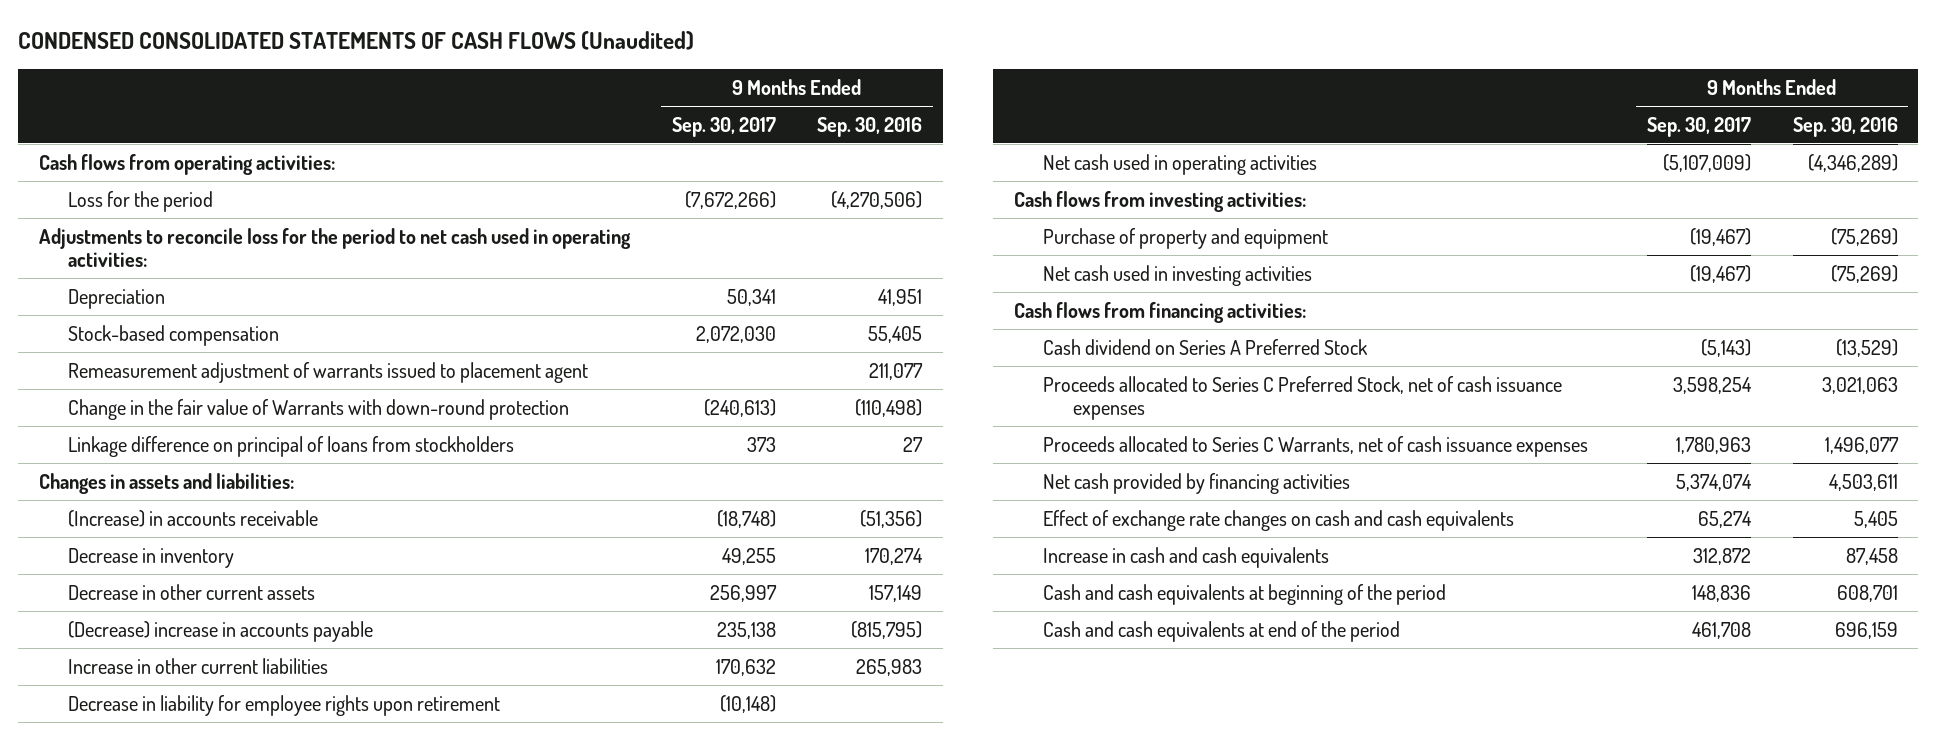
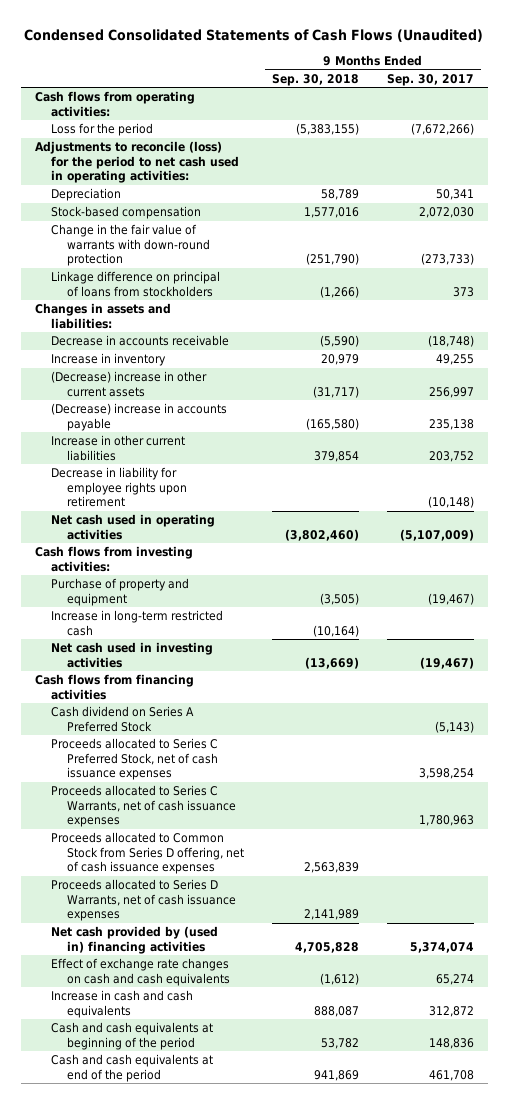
[18,31,695,51] CONDENSED CONSOLIDATED STATEMENTS OF CASH FLOWS (Unaudited) -> [24,28,484,42] Condensed Consolidated Statements of Cash Flows (Unaudited)
[817,116,923,137] Sep. 30, 2016 -> none
none -> [271,73,359,86] Sep. 30, 2018
[39,227,632,268] Adjustments to reconcile loss for the period to net cash used in operating activities: -> [34,141,239,184] Adjustments to reconcile (loss) for the period to net cash used in operating activities:
[68,361,589,383] Remeasurement adjustment of warrants issued to placement agent -> none
[68,398,570,420] Change in the fair value of Warrants with down-round protection -> [50,224,210,267] Change in the fair value of warrants with down-round protection
[703,398,776,417] (240,613) -> [421,253,475,266] (273,733)
[68,509,319,527] (Increase) in accounts receivable -> [50,335,229,347] Decrease in accounts receivable
[68,547,235,568] Decrease in inventory -> [50,353,166,367] Increase in inventory
[68,583,316,600] Decrease in other current assets -> [50,371,207,397] (Decrease) increase in other current assets
[715,658,776,676] 170,632 -> [429,450,475,462] 203,752
none -> [50,610,223,636] Increase in long-term restricted cash
[1014,301,1307,323] Cash flows from financing activities: -> [34,674,194,700] Cash flows from financing activities
none -> [50,832,244,875] Proceeds allocated to Common Stock from Series D offering, net of cash issuance expenses
none -> [50,879,236,922] Proceeds allocated to Series D Warrants, net of cash issuance expenses
[1043,472,1351,494] Net cash provided by financing activities -> [50,926,218,954] Net cash provided by (used in) financing activities

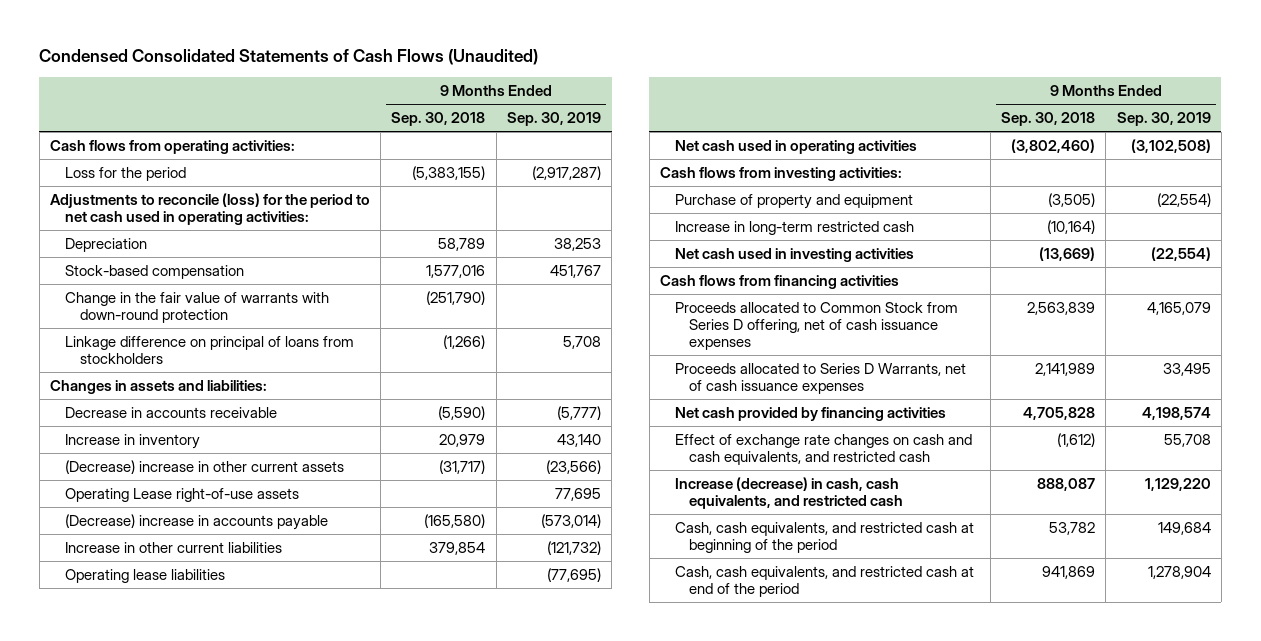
[387,73,475,86] Sep. 30, 2017 -> none
none -> [506,112,601,127] Sep. 30, 2019
none -> [64,487,299,502] Operating Lease right-of-use assets
[50,467,187,508] Decrease in liability for employee rights upon retirement -> none
none -> [64,568,225,583] Operating lease liabilities
[50,706,194,732] Cash dividend on Series A Preferred Stock -> none
[50,738,218,781] Proceeds allocated to Series C Preferred Stock, net of cash issuance expenses -> none
[50,785,236,828] Proceeds allocated to Series C Warrants, net of cash issuance expenses -> none
[50,926,218,954] Net cash provided by (used in) financing activities -> [674,406,946,421] Net cash provided by financing activities
[50,958,230,986] Effect of exchange rate changes on cash and cash equivalents -> [674,433,972,466] Effect of exchange rate changes on cash and cash equivalents, and restricted cash
[50,990,193,1018] Increase in cash and cash equivalents -> [674,476,904,510] Increase (decrease) in cash, cash equivalents, and restricted cash
[50,1022,213,1050] Cash and cash equivalents at beginning of the period -> [674,521,974,554] Cash, cash equivalents, and restricted cash at beginning of the period
[50,1054,213,1082] Cash and cash equivalents at end of the period -> [674,565,974,598] Cash, cash equivalents, and restricted cash at end of the period

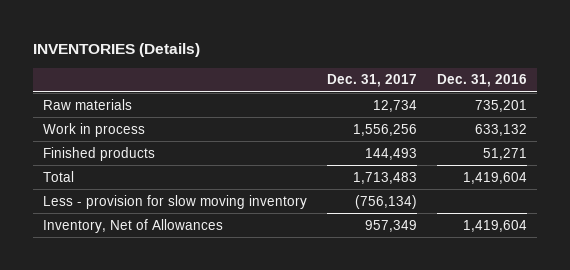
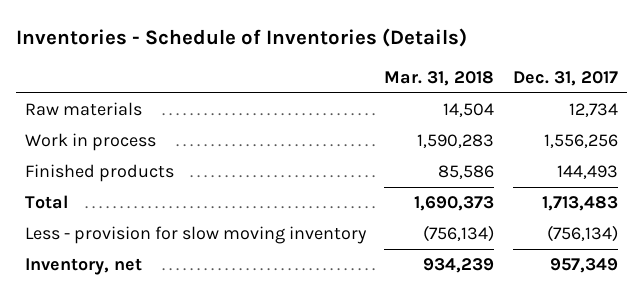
[33,43,201,58] INVENTORIES (Details) -> [16,28,468,48] Inventories - Schedule of Inventories (Details)
[437,74,528,88] Dec. 31, 2016 -> none
none -> [384,70,495,86] Mar. 31, 2018
[43,218,224,233] Inventory, Net of Allowances -> [25,258,143,276] Inventory, net

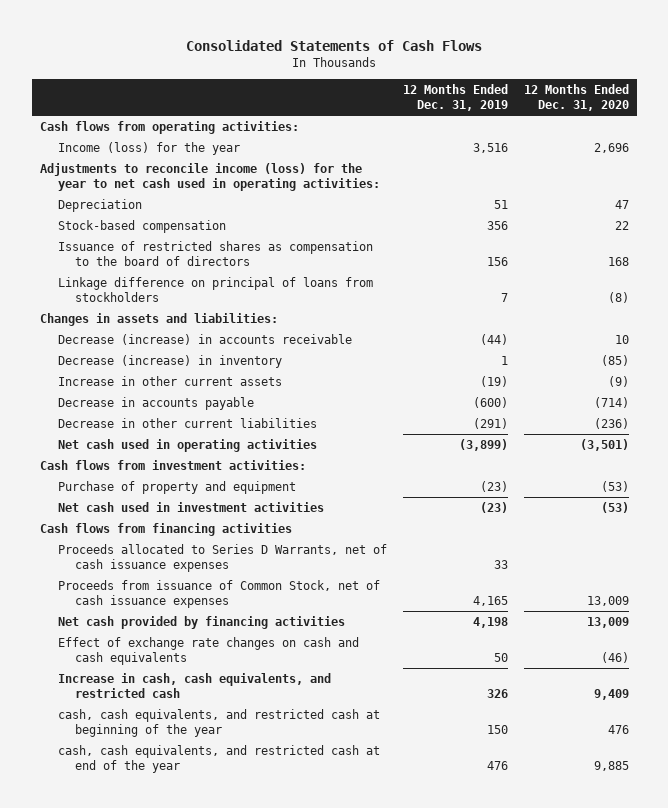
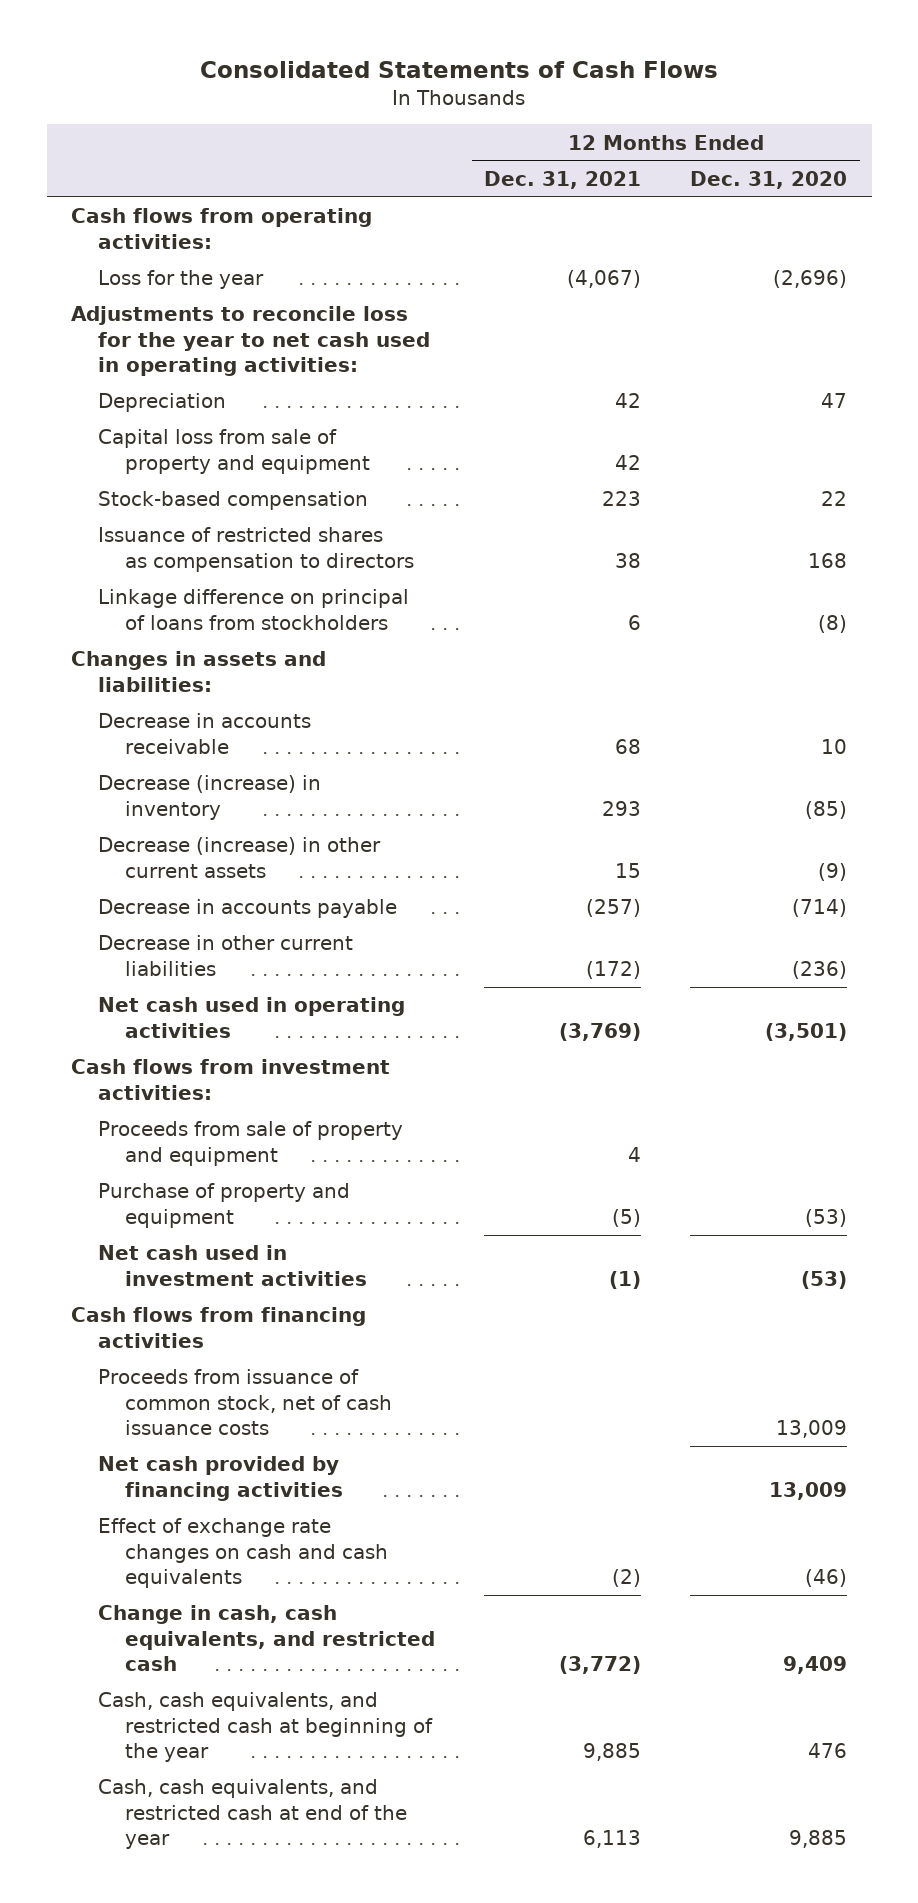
[402,83,508,112] 12 Months Ended Dec. 31, 2019 -> none
none -> [484,170,642,189] Dec. 31, 2021
[57,141,240,155] Income (loss) for the year -> [98,270,265,290] Loss for the year
[593,142,629,153] 2,696 -> [773,270,848,289] (2,696)
[39,162,380,192] Adjustments to reconcile income (loss) for the year to net cash used in operating activities: -> [71,306,431,377] Adjustments to reconcile loss for the year to net cash used in operating activities:
none -> [98,429,371,474] Capital loss from sale of property and equipment
[57,240,373,267] Issuance of restricted shares as compensation to the board of directors -> [98,527,415,572] Issuance of restricted shares as compensation to directors
[57,333,352,345] Decrease (increase) in accounts receivable -> [98,713,312,754] Decrease in accounts receivable
[57,375,282,386] Increase in other current assets -> [98,837,382,878] Decrease (increase) in other current assets
none -> [98,1121,404,1166] Proceeds from sale of property and equipment
[57,543,387,573] Proceeds allocated to Series D Warrants, net of cash issuance expenses -> none
[57,579,380,609] Proceeds from issuance of Common Stock, net of cash issuance expenses -> [98,1369,393,1436] Proceeds from issuance of common stock, net of cash issuance costs
[57,672,331,699] Increase in cash, cash equivalents, and restricted cash -> [98,1605,436,1672] Change in cash, cash equivalents, and restricted cash
[57,708,380,738] cash, cash equivalents, and restricted cash at beginning of the year -> [98,1692,434,1763] Cash, cash equivalents, and restricted cash at beginning of the year
[57,744,380,774] cash, cash equivalents, and restricted cash at end of the year -> [98,1779,408,1850] Cash, cash equivalents, and restricted cash at end of the year

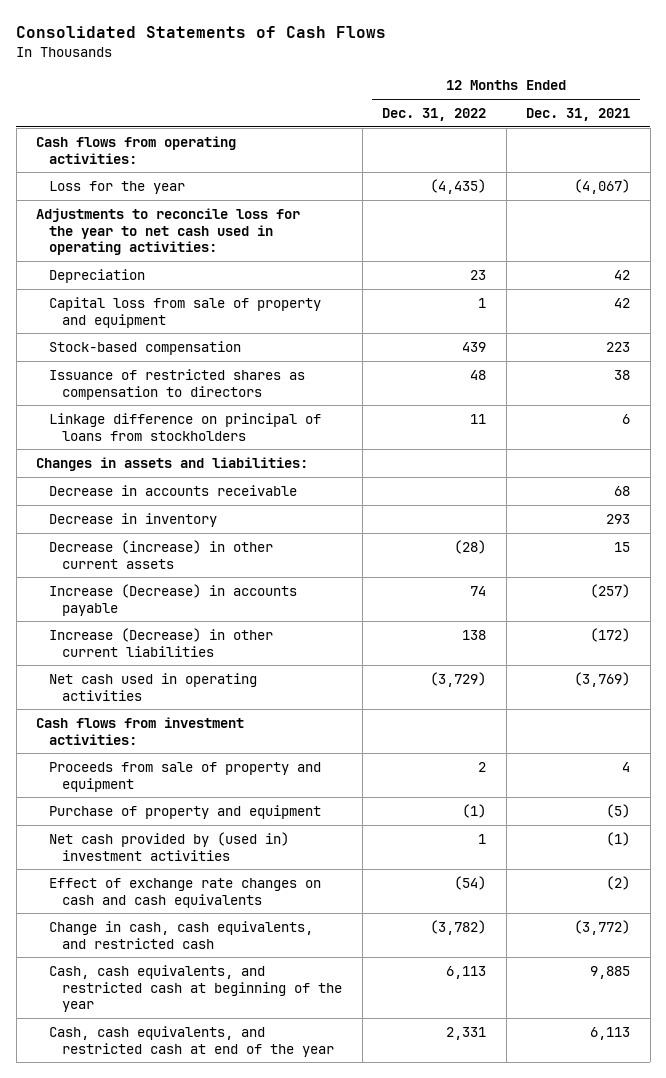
[690,170,848,189] Dec. 31, 2020 -> none
none -> [382,108,487,122] Dec. 31, 2022
[98,775,322,820] Decrease (increase) in inventory -> [49,513,218,528] Decrease in inventory
[98,899,398,919] Decrease in accounts payable -> [49,584,298,616] Increase (Decrease) in accounts payable
[98,935,354,976] Decrease in other current liabilities -> [49,628,274,657] Increase (Decrease) in other current liabilities
[71,1307,367,1348] Cash flows from financing activities -> none
[98,1369,393,1436] Proceeds from issuance of common stock, net of cash issuance costs -> none
[98,1456,344,1501] Net cash provided by financing activities -> none
[98,1245,368,1286] Net cash used in investment activities -> [49,832,290,861] Net cash provided by (used in) investment activities

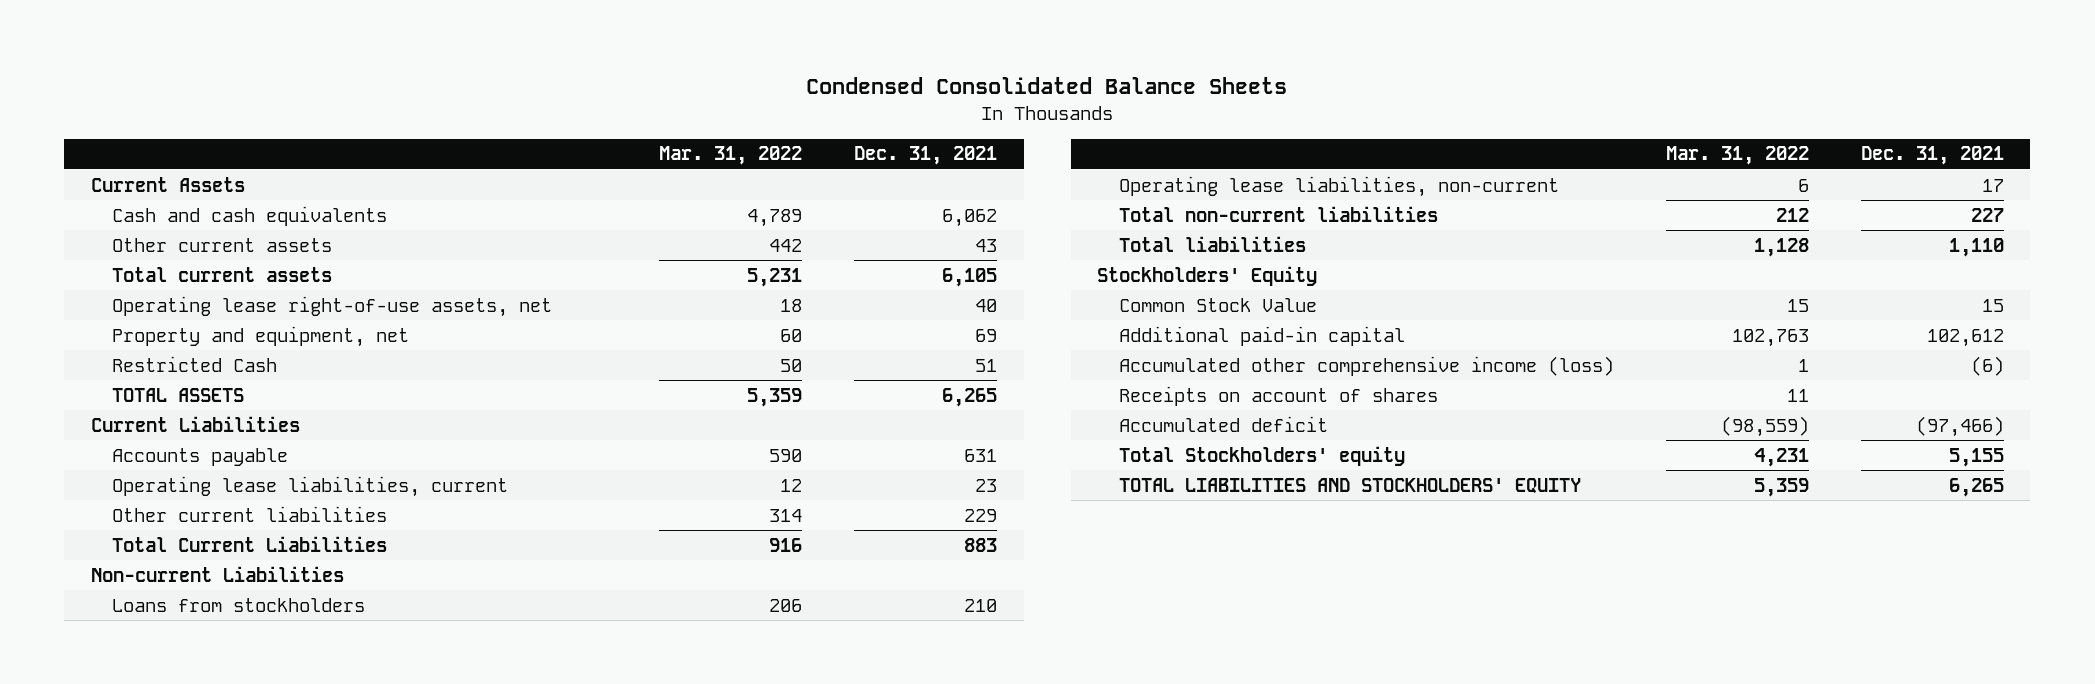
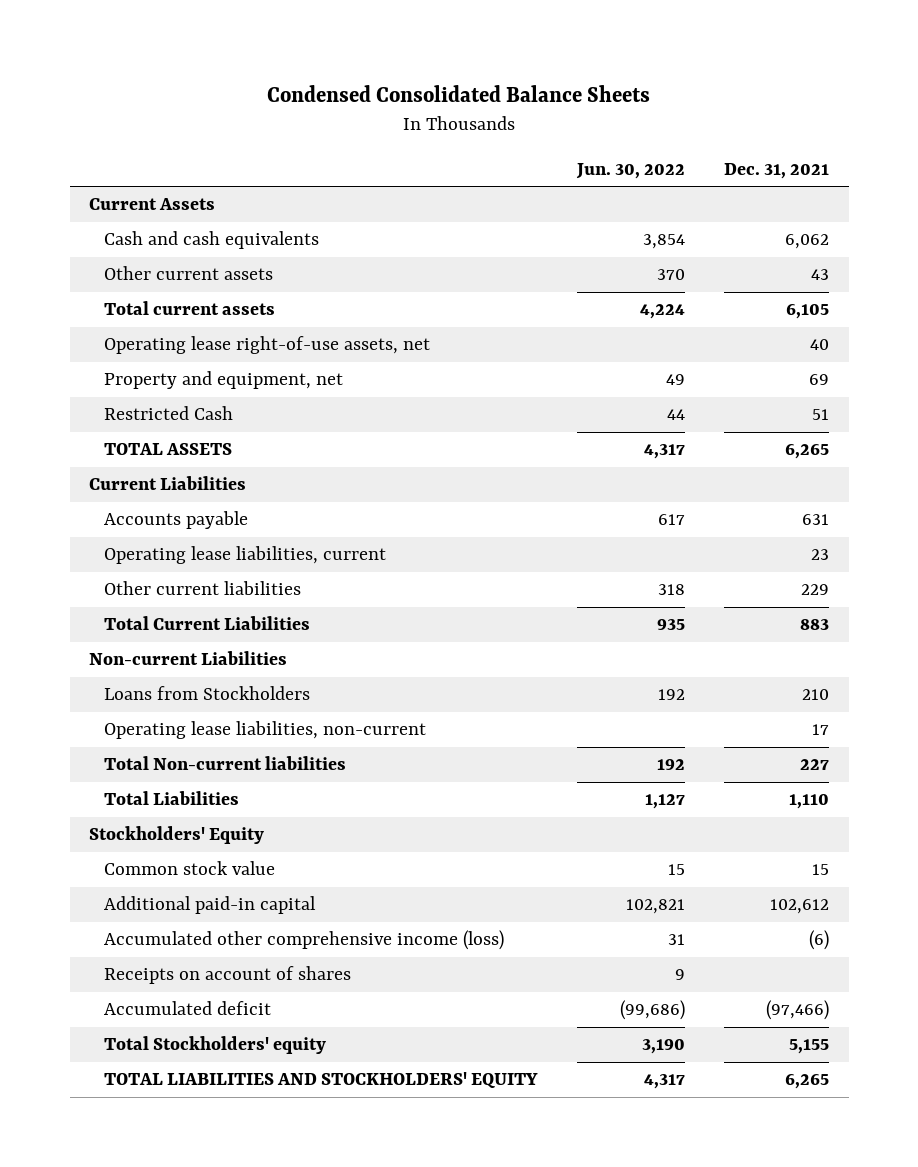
[659,146,803,166] Mar. 31, 2022 -> none
none -> [576,162,686,179] Jun. 30, 2022
[111,597,365,612] Loans from stockholders -> [104,686,311,701] Loans from Stockholders
[1118,205,1438,222] Total non-current liabilities -> [104,756,347,771] Total Non-current liabilities
[1118,235,1306,252] Total liabilities -> [104,791,240,806] Total Liabilities
[1118,297,1317,312] Common Stock Value -> [104,861,276,876] Common stock value

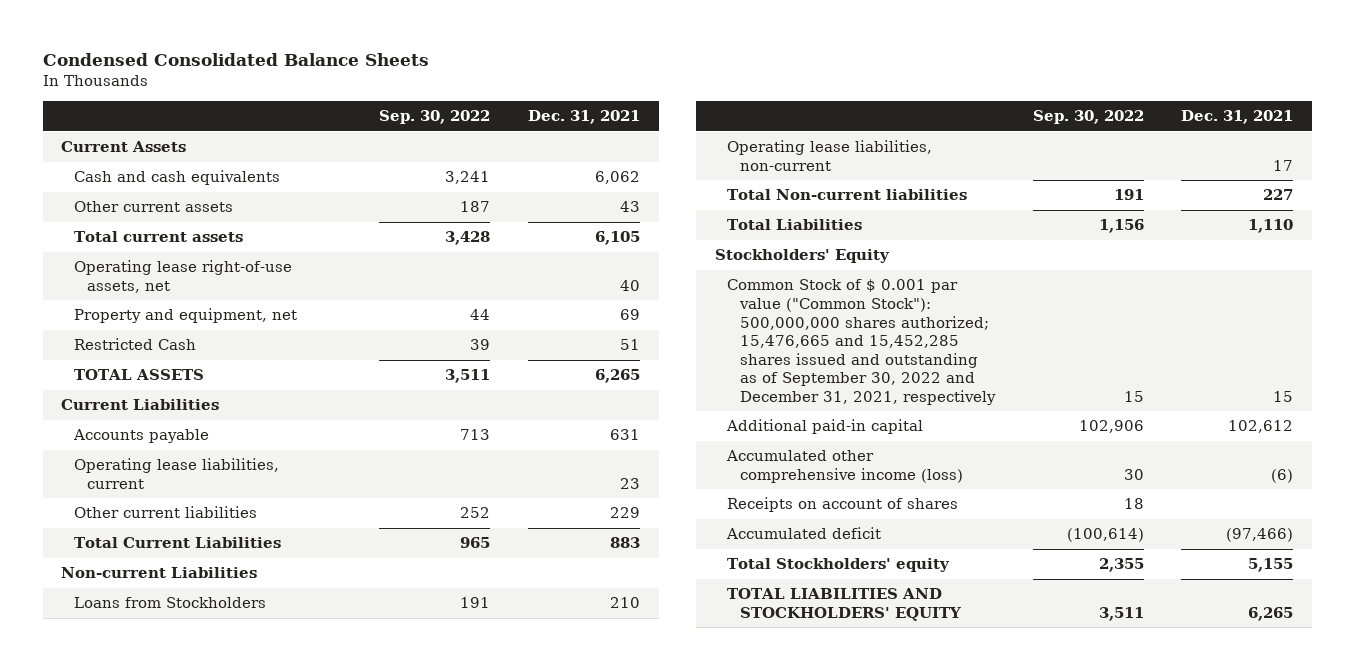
[576,162,686,179] Jun. 30, 2022 -> none
none -> [379,110,491,125] Sep. 30, 2022
[104,861,276,876] Common stock value -> [727,279,996,405] Common Stock of $ 0.001 par value ("Common Stock"): 500,000,000 shares authorized; 15,476,665 and 15,452,285 shares issued and outstanding as of September 30, 2022 and December 31, 2021, respectively

